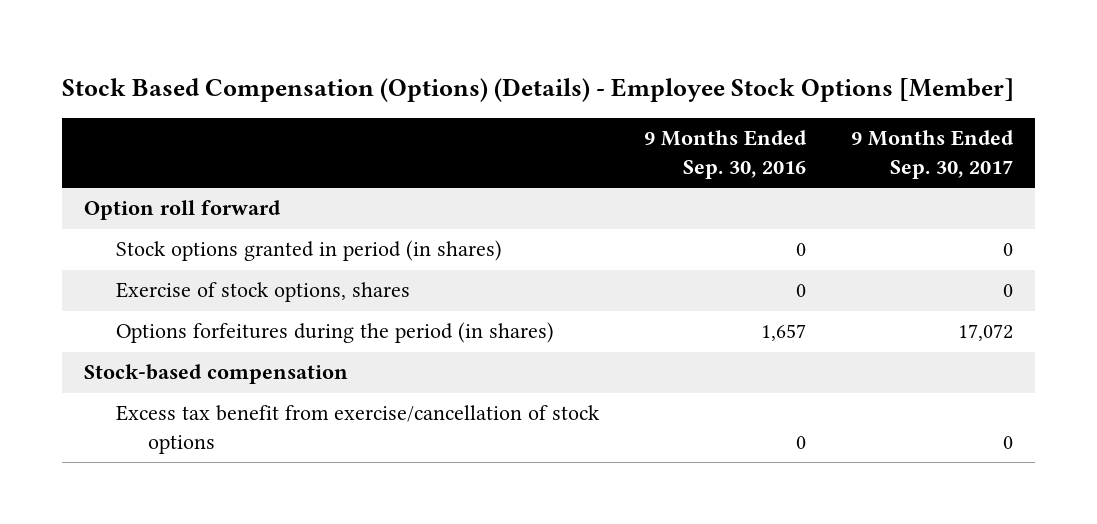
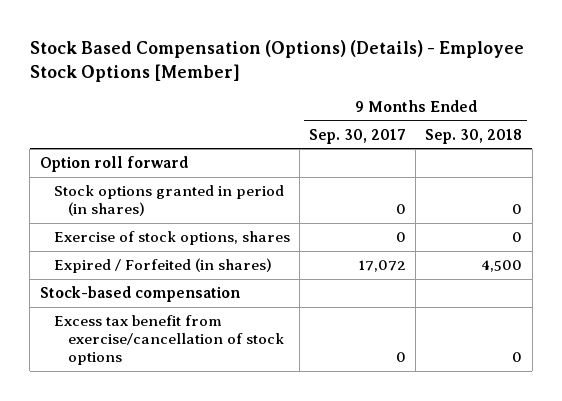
[644,130,808,179] 9 Months Ended Sep. 30, 2016 -> none
none -> [425,128,523,144] Sep. 30, 2018
[116,322,555,344] Options forfeitures during the period (in shares) -> [53,258,272,274] Expired / Forfeited (in shares)

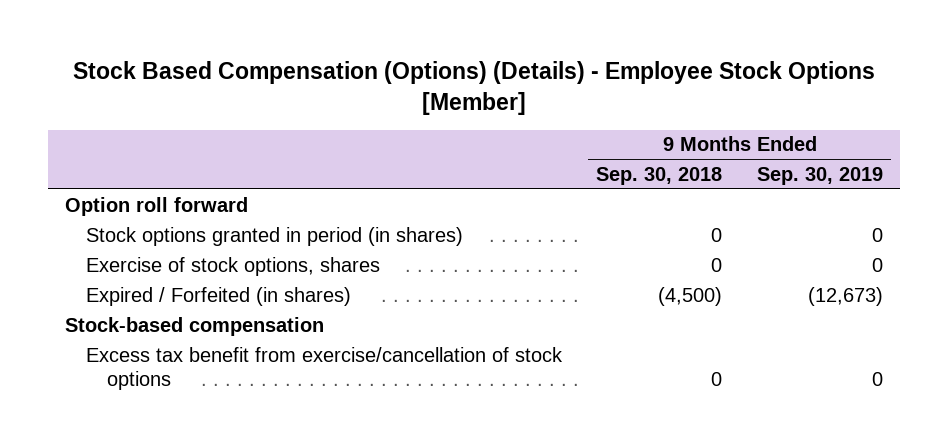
[308,128,406,144] Sep. 30, 2017 -> none
none -> [756,166,883,185] Sep. 30, 2019
[481,260,523,273] 4,500 -> [658,286,723,306] (4,500)

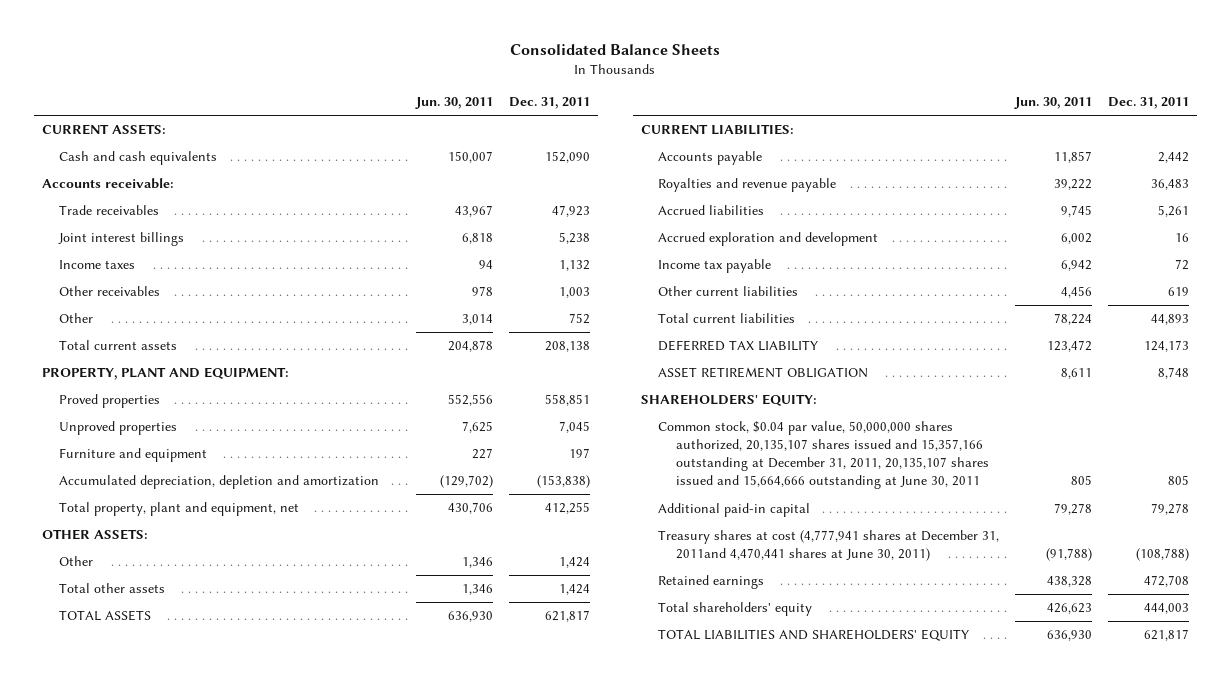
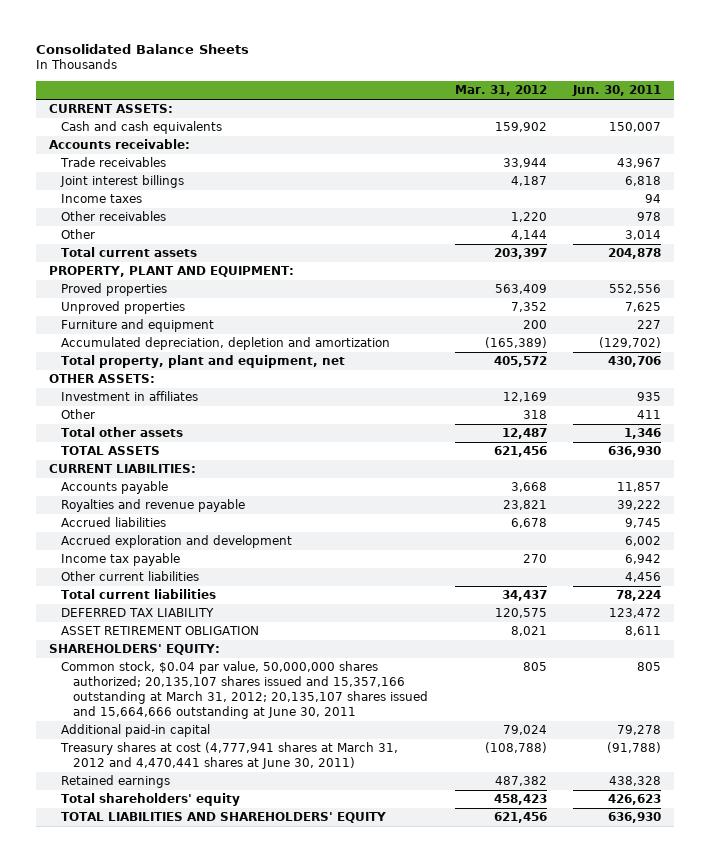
[509,97,591,110] Dec. 31, 2011 -> none
none -> [454,85,547,97] Mar. 31, 2012
none -> [61,391,199,402] Investment in affiliates
[462,557,494,569] 1,346 -> [637,410,662,420] 411
[658,421,990,490] Common stock, $0.04 par value, 50,000,000 shares authorized, 20,135,107 shares issued and 15,357,166 outstanding at December 31, 2011, 20,135,107 shares issued and 15,664,666 outstanding at June 30, 2011 -> [61,661,429,719] Common stock, $0.04 par value, 50,000,000 shares authorized; 20,135,107 shares issued and 15,357,166 outstanding at March 31, 2012; 20,135,107 shares issued and 15,664,666 outstanding at June 30, 2011
[658,530,1000,562] Treasury shares at cost (4,777,941 shares at December 31, 2011and 4,470,441 shares at June 30, 2011) -> [60,742,399,770] Treasury shares at cost (4,777,941 shares at March 31, 2012 and 4,470,441 shares at June 30, 2011)

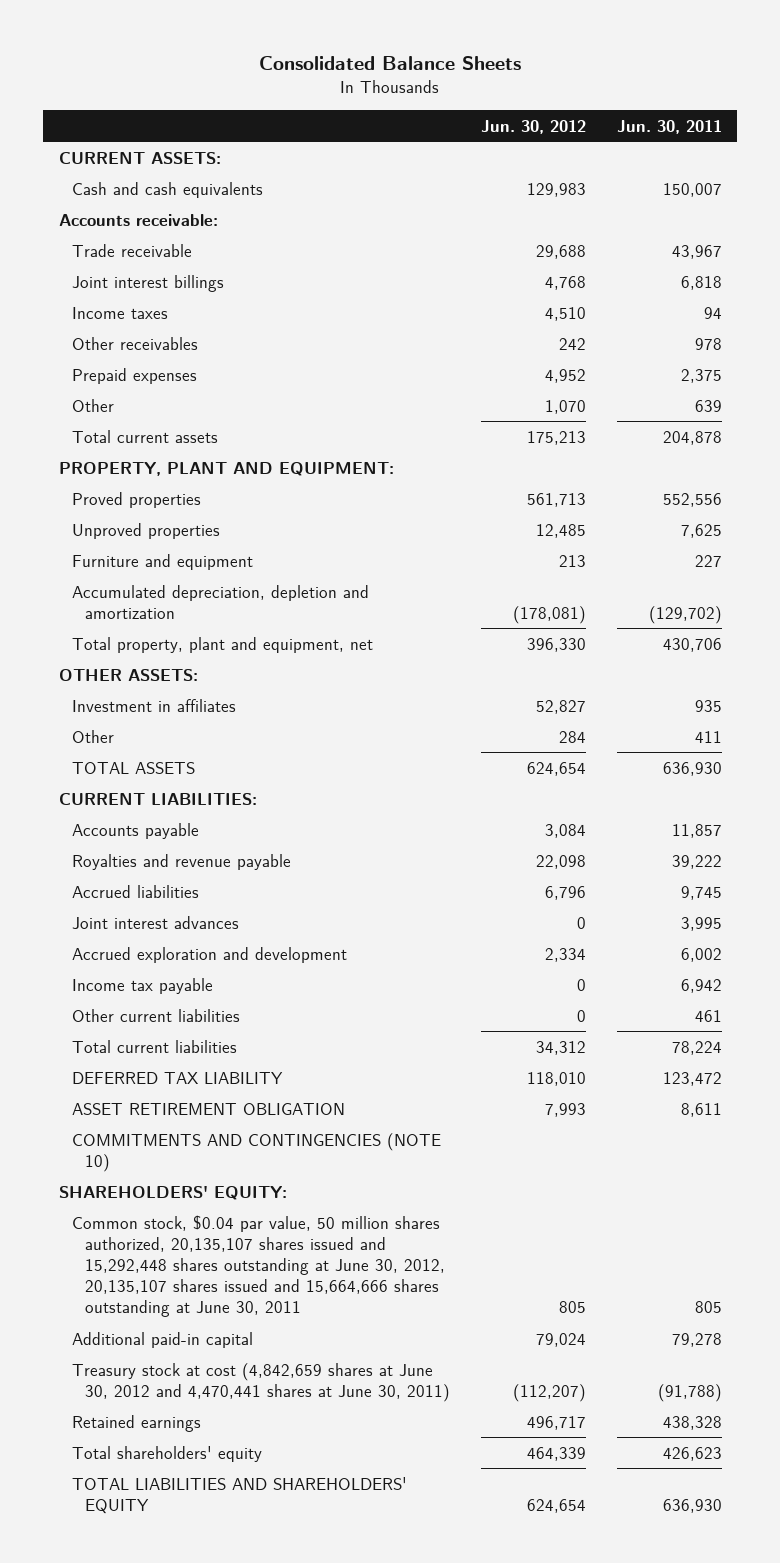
[454,85,547,97] Mar. 31, 2012 -> none
none -> [480,119,586,134] Jun. 30, 2012
[60,157,167,168] Trade receivables -> [71,243,192,257] Trade receivable
none -> [71,367,197,384] Prepaid expenses
[625,230,662,241] 3,014 -> [694,399,722,412] 639
[61,427,184,438] Total other assets -> none
none -> [71,915,239,929] Joint interest advances
[625,572,662,583] 4,456 -> [694,1009,722,1022] 461
none -> [71,1132,441,1172] COMMITMENTS AND CONTINGENCIES (NOTE 10)
[61,661,429,719] Common stock, $0.04 par value, 50,000,000 shares authorized; 20,135,107 shares issued and 15,357,166 outstanding at March 31, 2012; 20,135,107 shares issued and 15,664,666 outstanding at June 30, 2011 -> [71,1214,446,1317] Common stock, $0.04 par value, 50 million shares authorized, 20,135,107 shares issued and 15,292,448 shares outstanding at June 30, 2012, 20,135,107 shares issued and 15,664,666 shares outstanding at June 30, 2011
[60,742,399,770] Treasury shares at cost (4,777,941 shares at March 31, 2012 and 4,470,441 shares at June 30, 2011) -> [71,1362,451,1402] Treasury stock at cost (4,842,659 shares at June 30, 2012 and 4,470,441 shares at June 30, 2011)

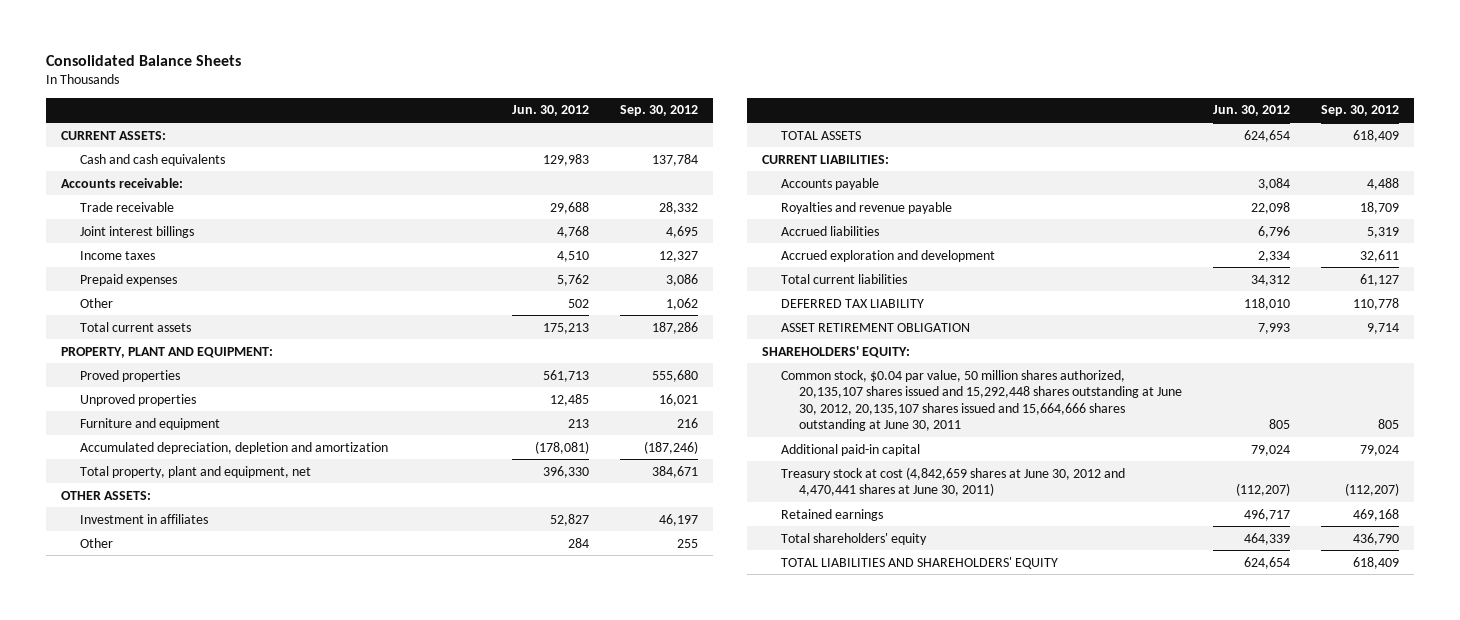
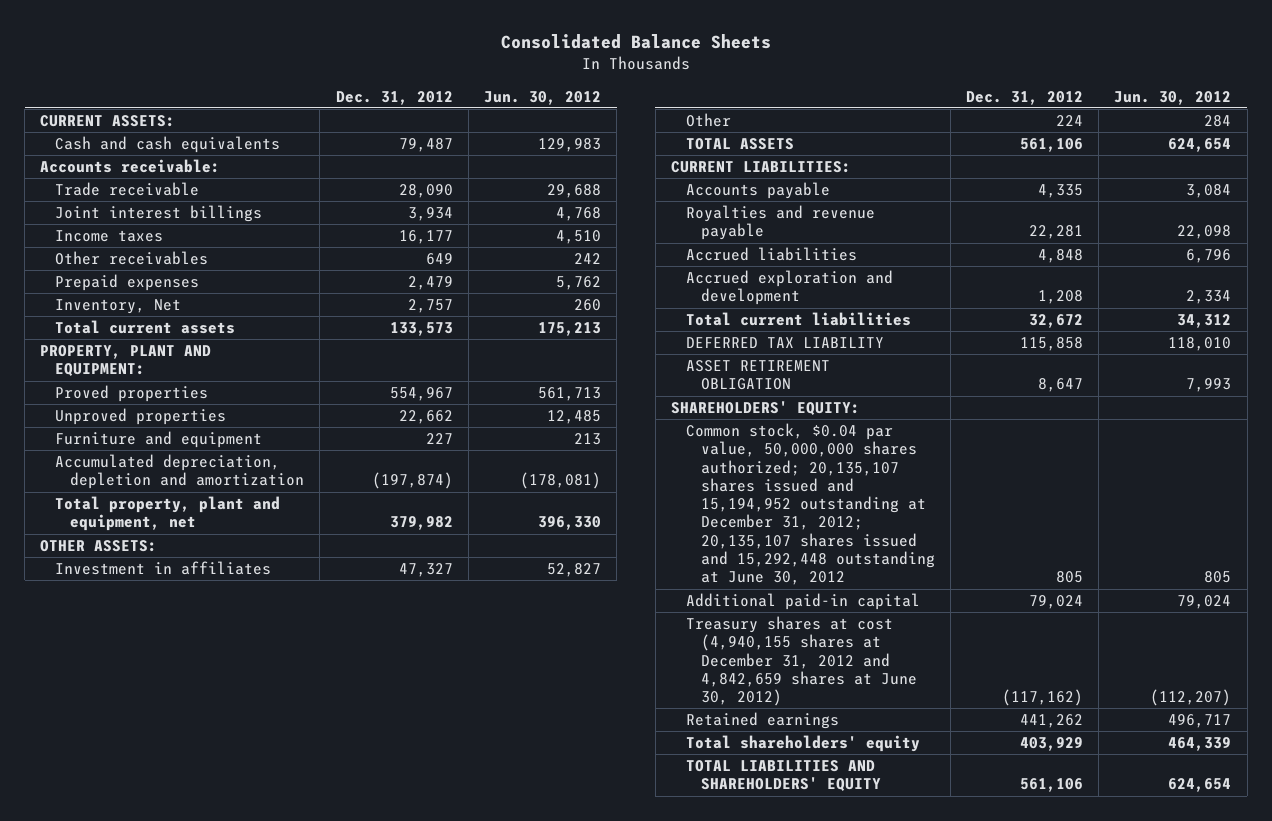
[619,105,698,117] Sep. 30, 2012 -> none
none -> [335,90,453,105] Dec. 31, 2012
none -> [55,251,209,266] Other receivables
[79,297,113,308] Other -> none
none -> [55,299,182,315] Inventory, Net
[780,369,1183,432] Common stock, $0.04 par value, 50 million shares authorized, 20,135,107 shares issued and 15,292,448 shares outstanding at June 30, 2012, 20,135,107 shares issued and 15,664,666 shares outstanding at June 30, 2011 -> [685,423,935,586] Common stock, $0.04 par value, 50,000,000 shares authorized; 20,135,107 shares issued and 15,194,952 outstanding at December 31, 2012; 20,135,107 shares issued and 15,292,448 outstanding at June 30, 2012
[780,466,1125,497] Treasury stock at cost (4,842,659 shares at June 30, 2012 and 4,470,441 shares at June 30, 2011) -> [685,616,917,707] Treasury shares at cost (4,940,155 shares at December 31, 2012 and 4,842,659 shares at June 30, 2012)

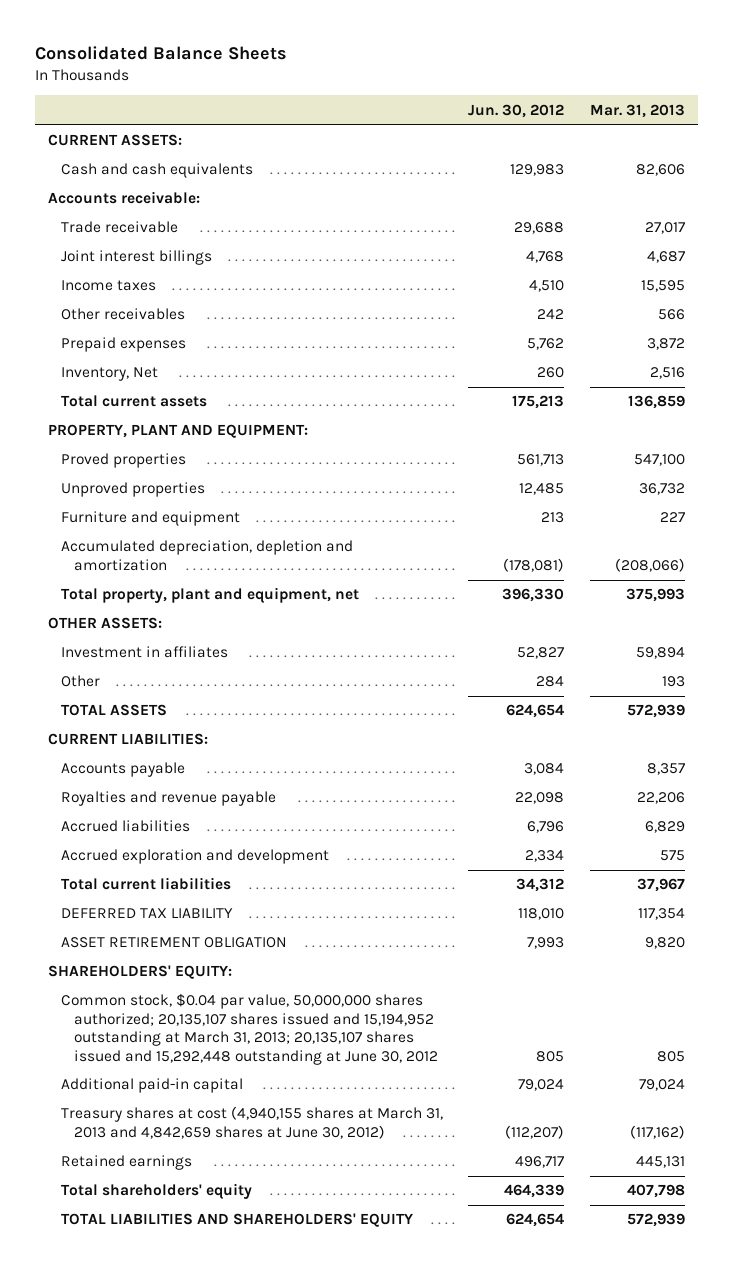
[335,90,453,105] Dec. 31, 2012 -> none
none -> [589,103,685,118] Mar. 31, 2013
[685,423,935,586] Common stock, $0.04 par value, 50,000,000 shares authorized; 20,135,107 shares issued and 15,194,952 outstanding at December 31, 2012; 20,135,107 shares issued and 15,292,448 outstanding at June 30, 2012 -> [60,993,438,1065] Common stock, $0.04 par value, 50,000,000 shares authorized; 20,135,107 shares issued and 15,194,952 outstanding at March 31, 2013; 20,135,107 shares issued and 15,292,448 outstanding at June 30, 2012
[685,616,917,707] Treasury shares at cost (4,940,155 shares at December 31, 2012 and 4,842,659 shares at June 30, 2012) -> [60,1106,443,1139] Treasury shares at cost (4,940,155 shares at March 31, 2013 and 4,842,659 shares at June 30, 2012)

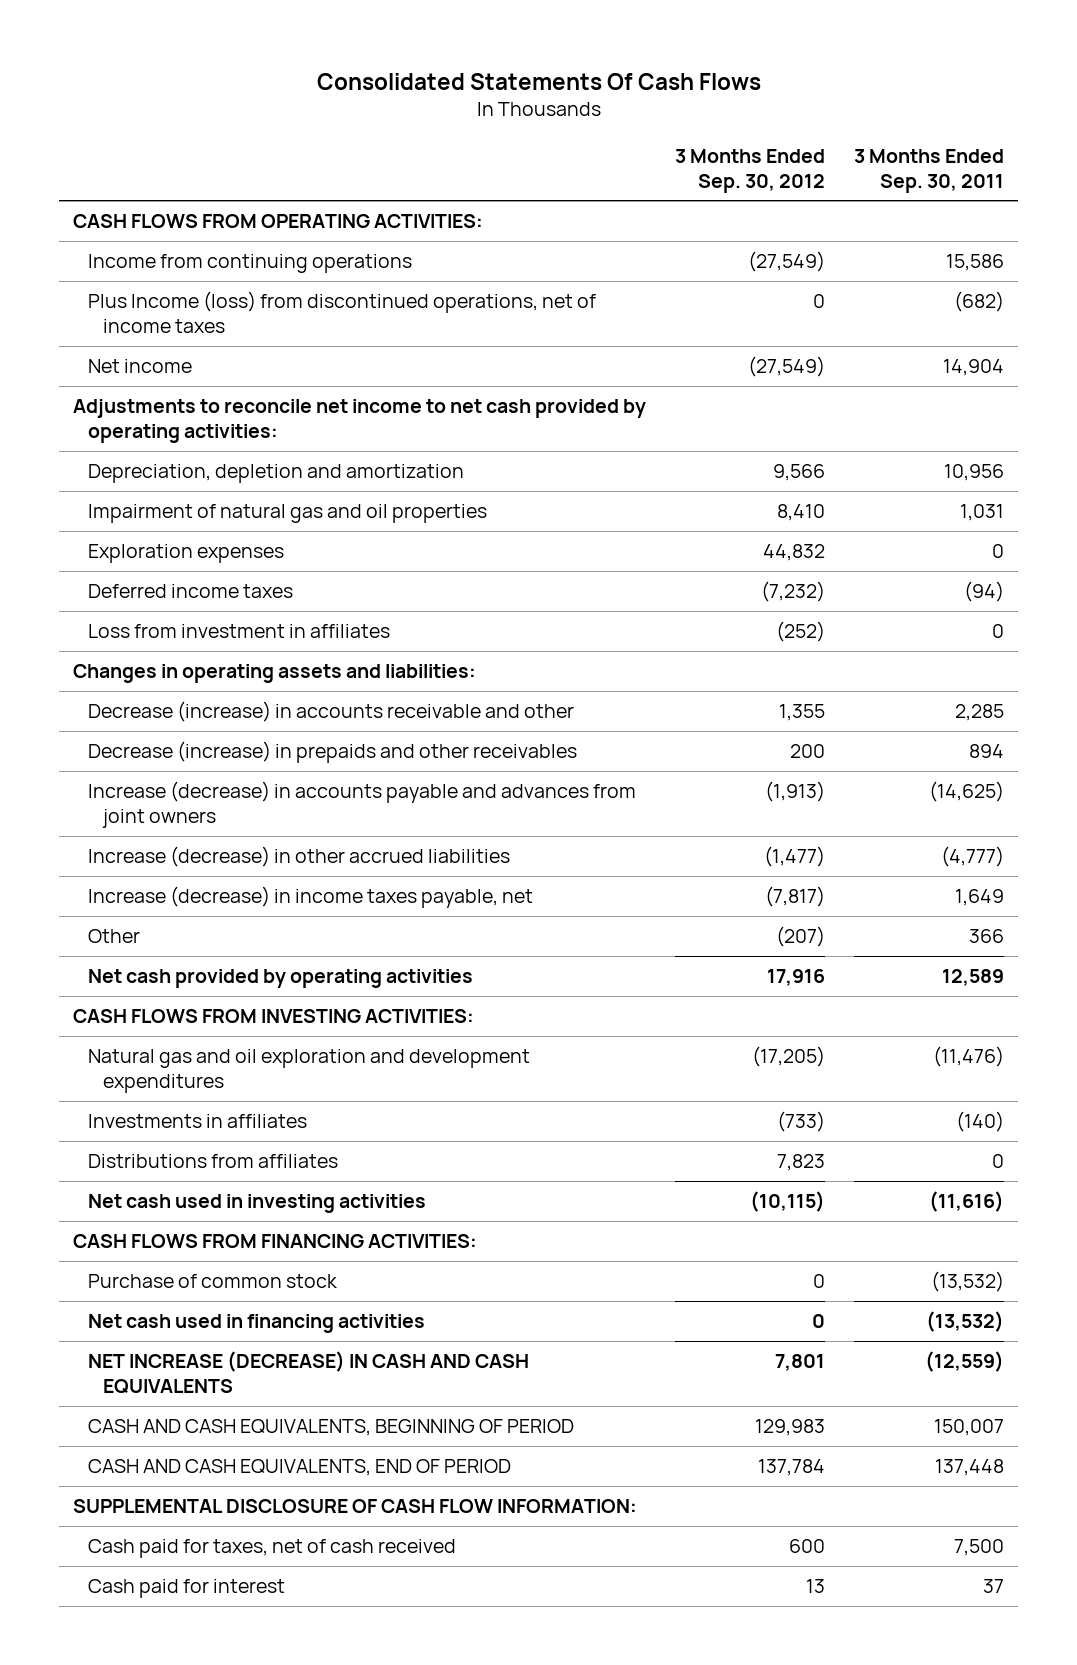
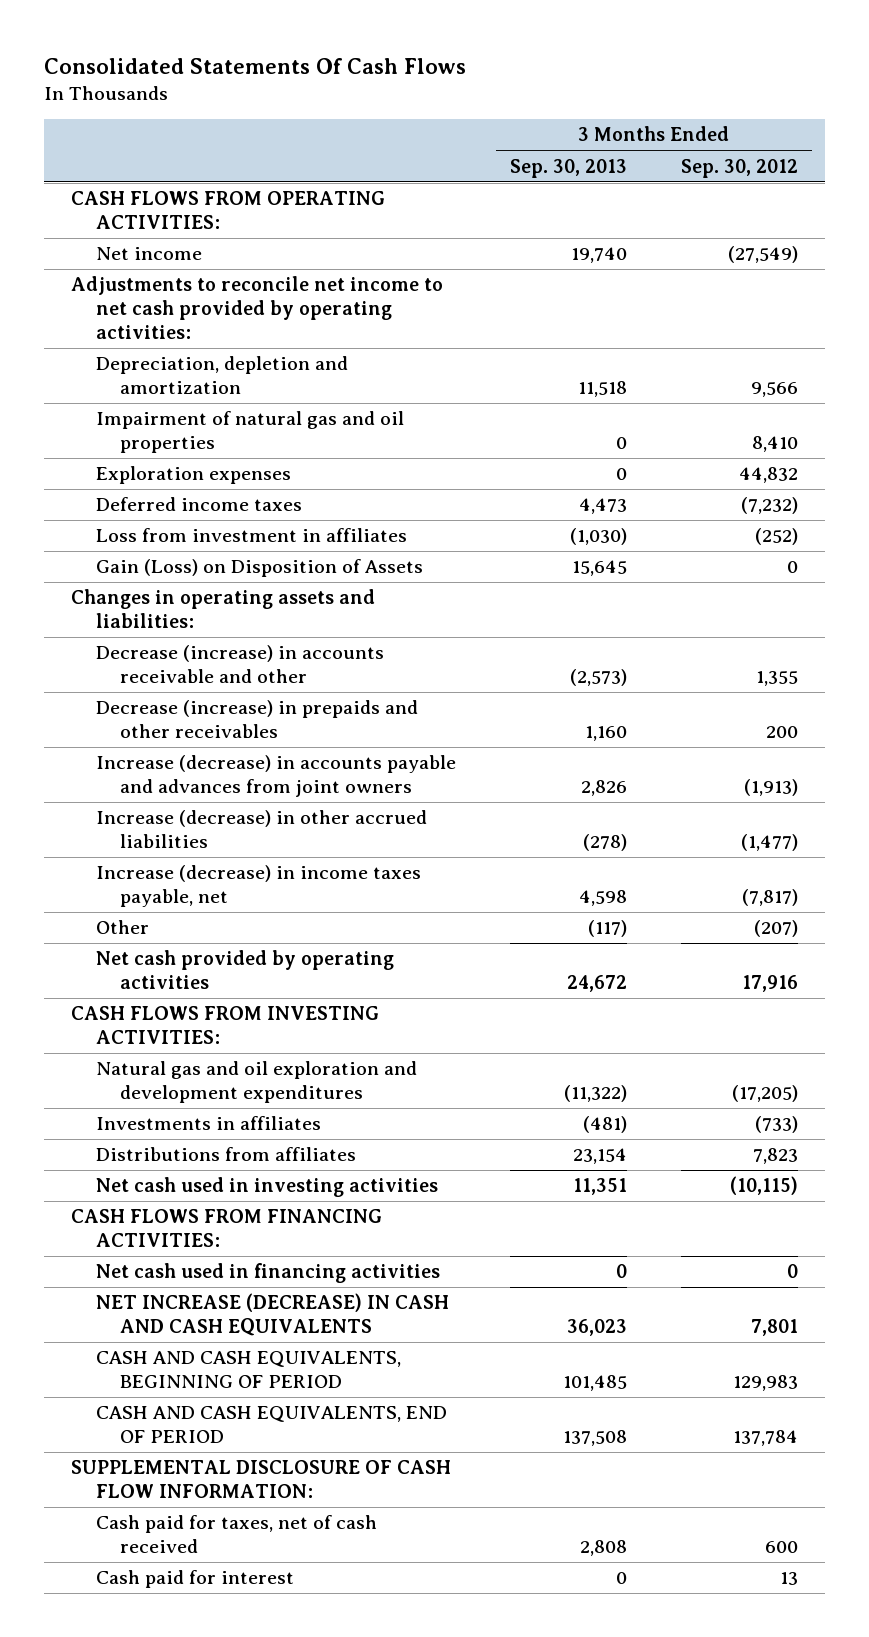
[853,148,1004,193] 3 Months Ended Sep. 30, 2011 -> none
none -> [509,158,627,178] Sep. 30, 2013
[88,254,413,274] Income from continuing operations -> none
[88,291,597,333] Plus Income (loss) from discontinued operations, net of income taxes -> none
none -> [95,559,423,578] Gain (Loss) on Disposition of Assets
[88,1274,339,1289] Purchase of common stock -> none

